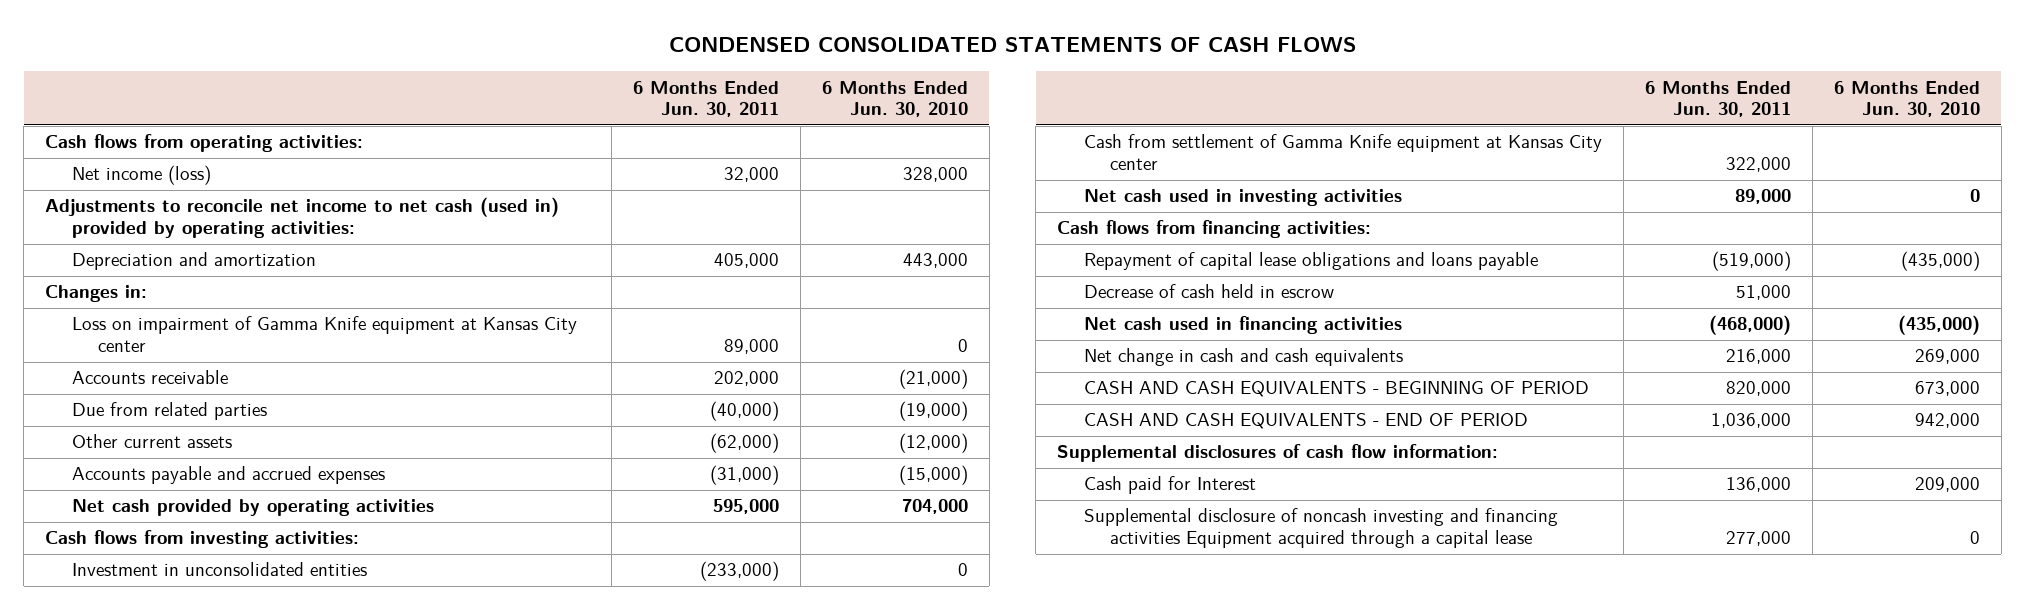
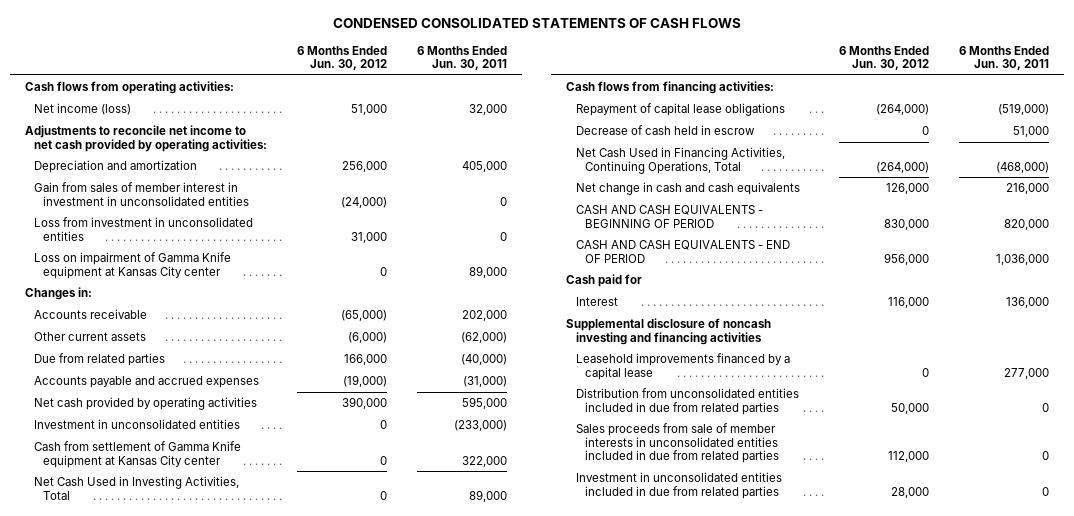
[821,80,968,118] 6 Months Ended Jun. 30, 2010 -> none
none -> [297,45,388,70] 6 Months Ended Jun. 30, 2012
[45,197,560,239] Adjustments to reconcile net income to net cash (used in) provided by operating activities: -> [24,125,268,152] Adjustments to reconcile net income to net cash provided by operating activities:
none -> [34,182,250,206] Gain from sales of member interest in investment in unconsolidated entities
none -> [34,217,254,241] Loss from investment in unconsolidated entities
[45,285,148,303] Changes in: -> [24,287,92,301] Changes in:
[71,402,267,421] Due from related parties -> [34,353,166,367] Due from related parties
[45,530,360,549] Cash flows from investing activities: -> none
[1083,189,1402,207] Net cash used in investing activities -> [34,476,240,500] Net Cash Used in Investing Activities, Total
[1083,252,1538,271] Repayment of capital lease obligations and loans payable -> [575,103,785,117] Repayment of capital lease obligations
[1083,316,1402,335] Net cash used in financing activities -> [575,147,785,174] Net Cash Used in Financing Activities, Continuing Operations, Total
[1057,444,1499,463] Supplemental disclosures of cash flow information: -> none
none -> [566,274,643,288] Cash paid for
[1083,476,1256,495] Cash paid for Interest -> [575,297,618,307] Interest
none -> [566,318,772,345] Supplemental disclosure of noncash investing and financing activities
[1083,508,1558,549] Supplemental disclosure of noncash investing and financing activities Equipment acquired through a capital lease -> [575,353,790,380] Leasehold improvements financed by a capital lease
none -> [575,388,799,415] Distribution from unconsolidated entities included in due from related parties
none -> [575,423,779,464] Sales proceeds from sale of member interests in unconsolidated entities included in due from related parties
none -> [575,472,782,499] Investment in unconsolidated entities included in due from related parties

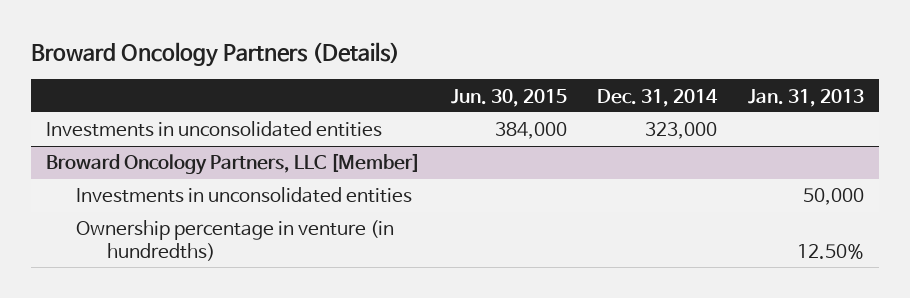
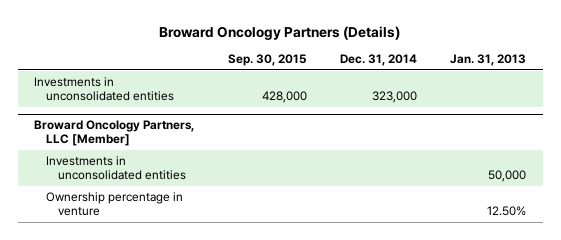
[450,88,567,107] Jun. 30, 2015 -> none
none -> [227,54,307,67] Sep. 30, 2015
[76,220,395,261] Ownership percentage in venture (in hundredths) -> [46,191,184,217] Ownership percentage in venture

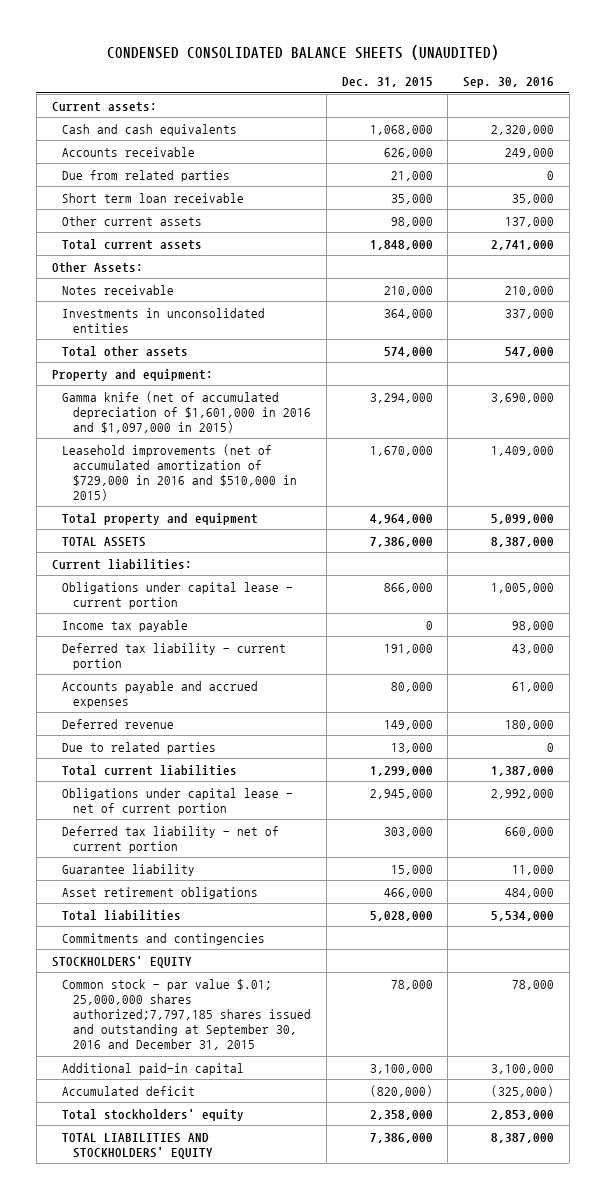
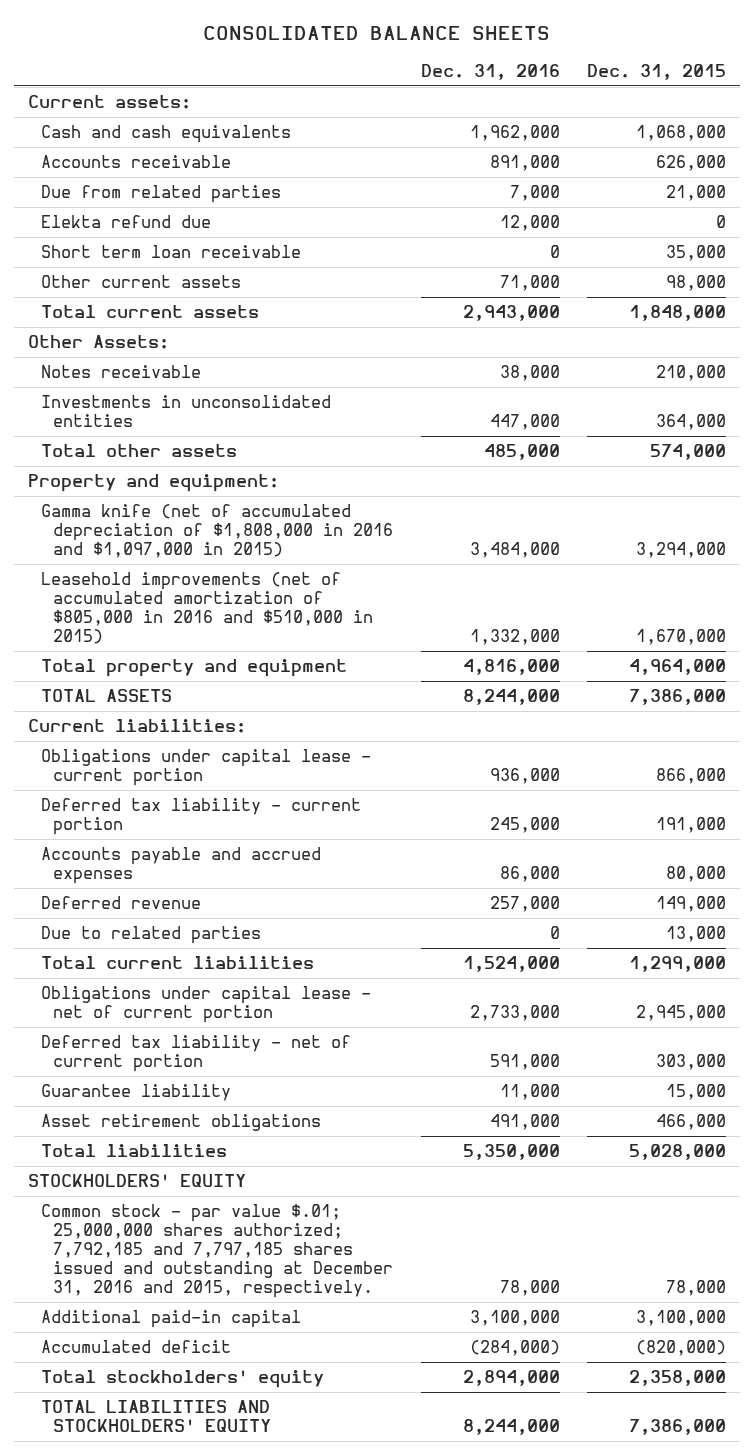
[106,44,499,60] CONDENSED CONSOLIDATED BALANCE SHEETS (UNAUDITED) -> [203,25,551,40] CONSOLIDATED BALANCE SHEETS
[463,77,555,89] Sep. 30, 2016 -> none
none -> [420,63,560,80] Dec. 31, 2016
none -> [40,215,211,229] Elekta refund due
[62,390,312,434] Gamma knife (net of accumulated depreciation of $1,601,000 in 2016 and $1,097,000 in 2015) -> [40,504,394,558] Gamma knife (net of accumulated depreciation of $1,808,000 in 2016 and $1,097,000 in 2015)
[62,443,298,502] Leasehold improvements (net of accumulated amortization of $729,000 in 2016 and $510,000 in 2015) -> [40,572,374,644] Leasehold improvements (net of accumulated amortization of $805,000 in 2016 and $510,000 in 2015)
[62,619,189,632] Income tax payable -> none
[62,932,266,945] Commitments and contingencies -> none
[62,978,312,1051] Common stock - par value $.01; 25,000,000 shares authorized;7,797,185 shares issued and outstanding at September 30, 2016 and December 31, 2015 -> [40,1204,394,1298] Common stock - par value $.01; 25,000,000 shares authorized; 7,792,185 and 7,797,185 shares issued and outstanding at December 31, 2016 and 2015, respectively.

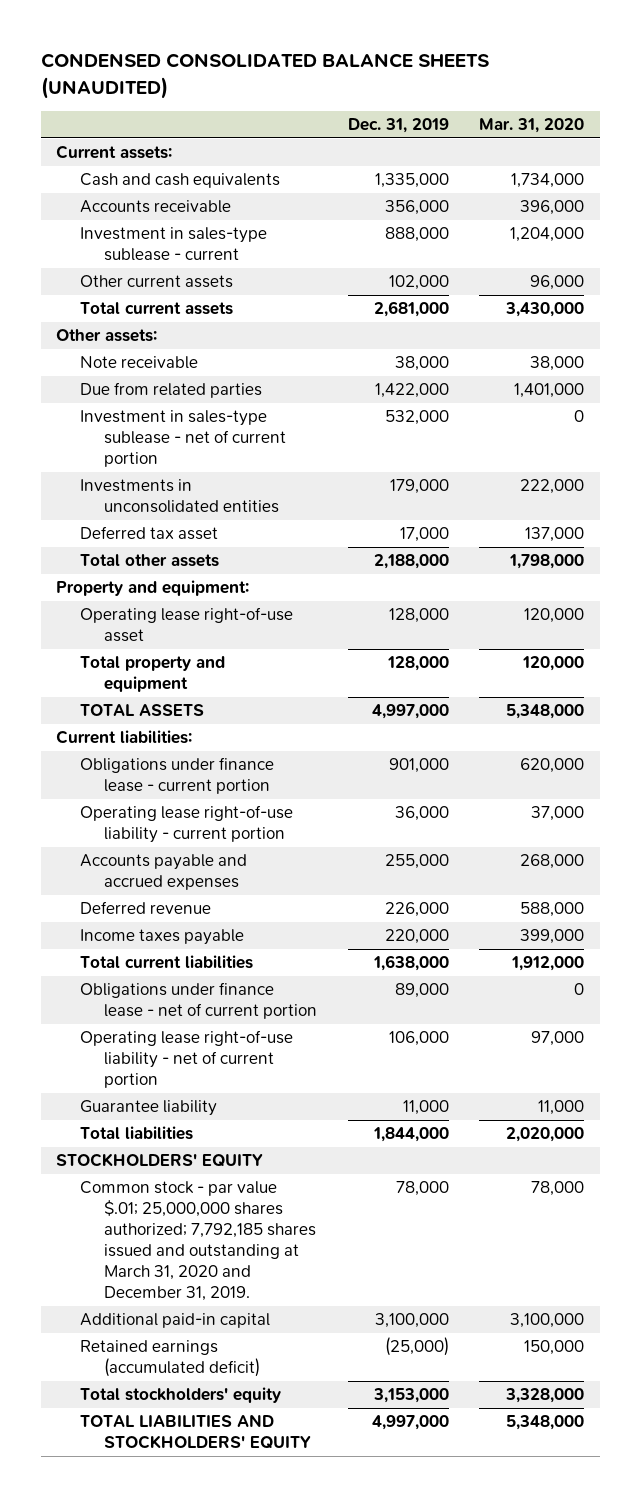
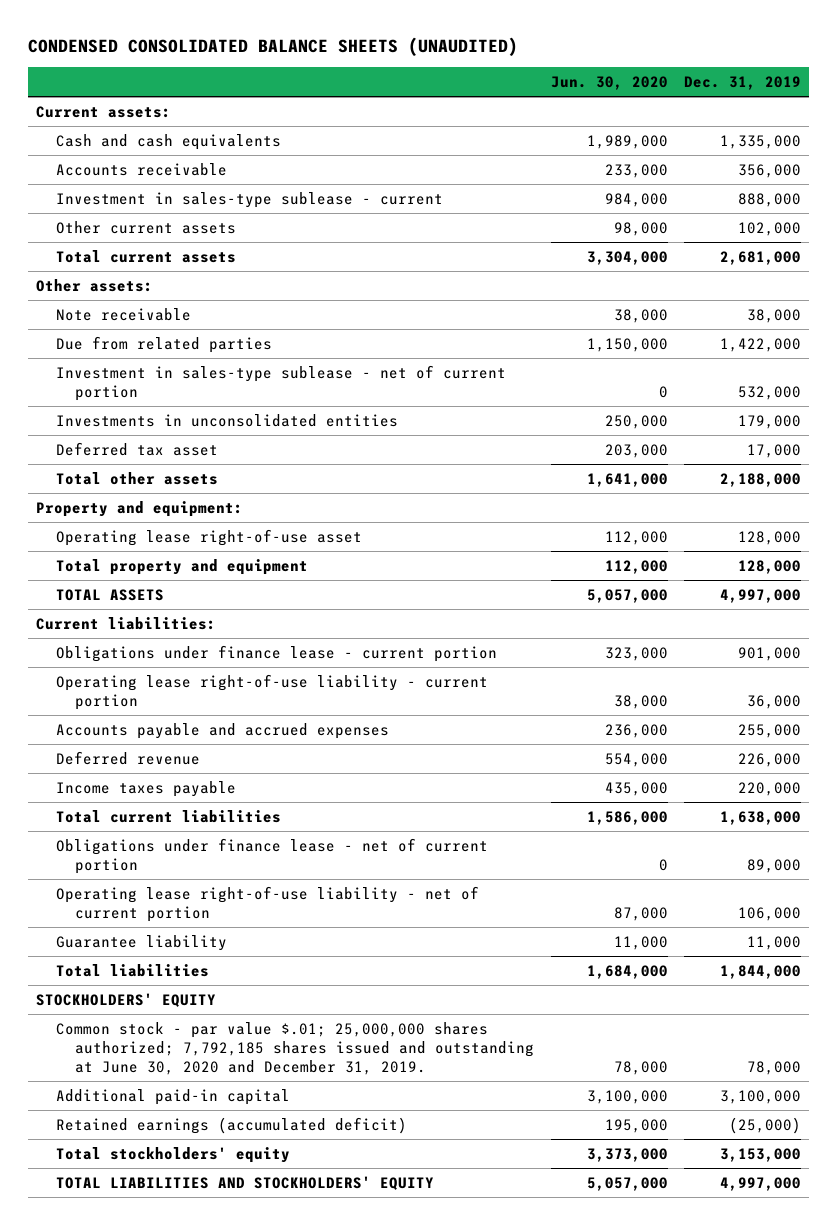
[479,118,585,134] Mar. 31, 2020 -> none
none -> [550,75,668,90] Jun. 30, 2020
[80,1181,317,1302] Common stock - par value $.01; 25,000,000 shares authorized; 7,792,185 shares issued and outstanding at March 31, 2020 and December 31, 2019. -> [55,1021,535,1075] Common stock - par value $.01; 25,000,000 shares authorized; 7,792,185 shares issued and outstanding at June 30, 2020 and December 31, 2019.

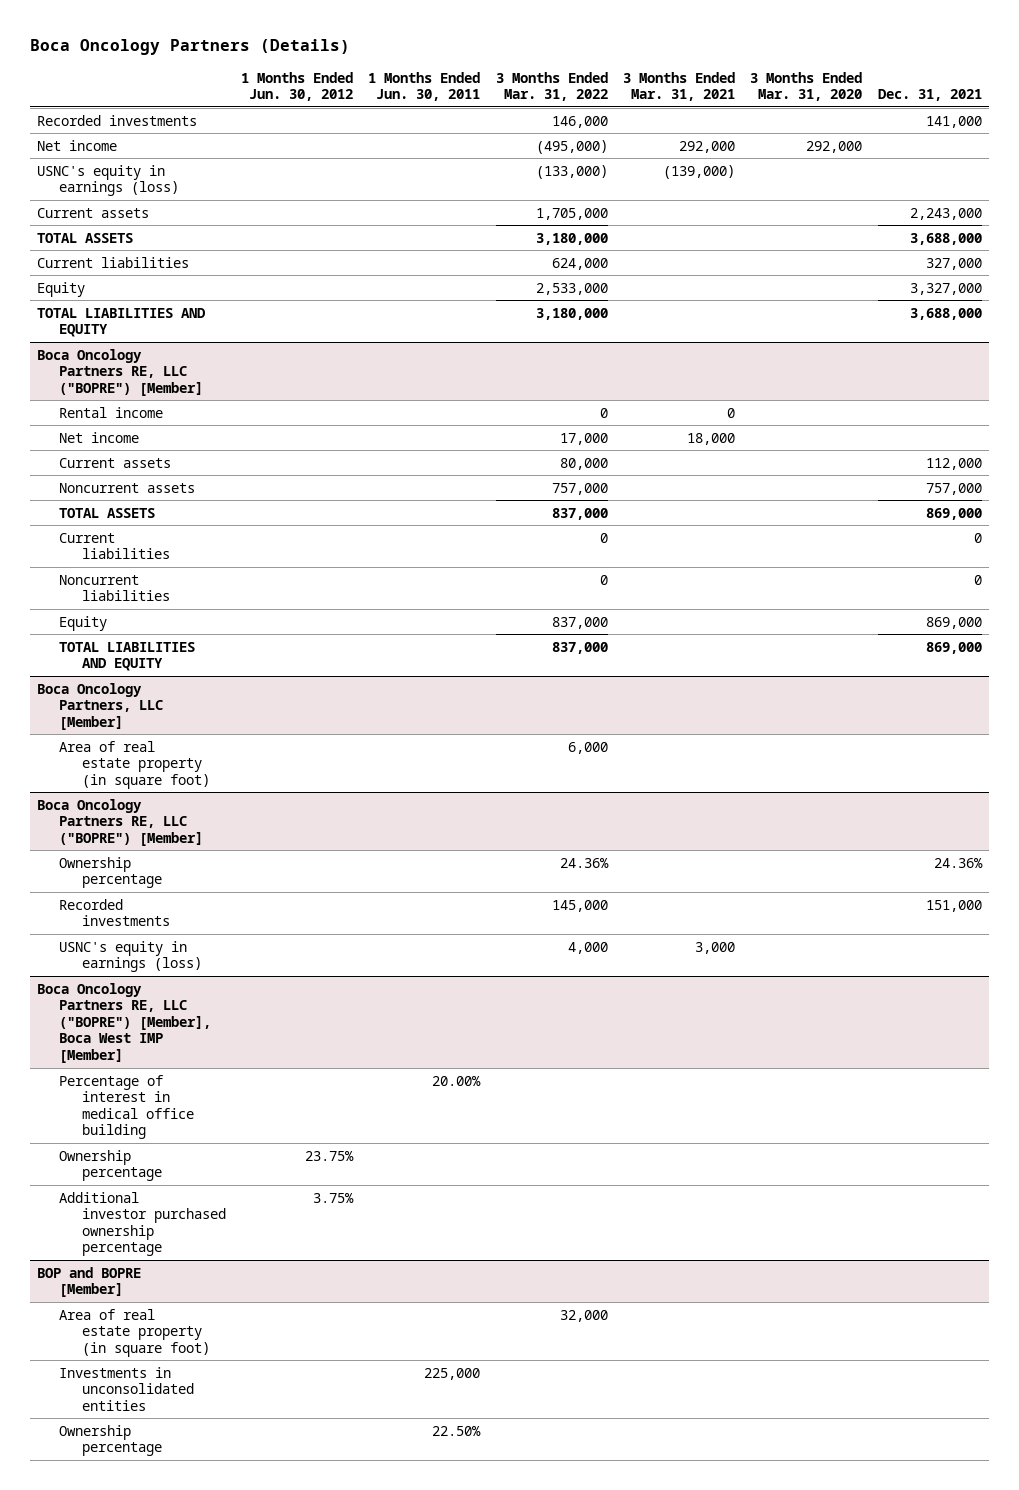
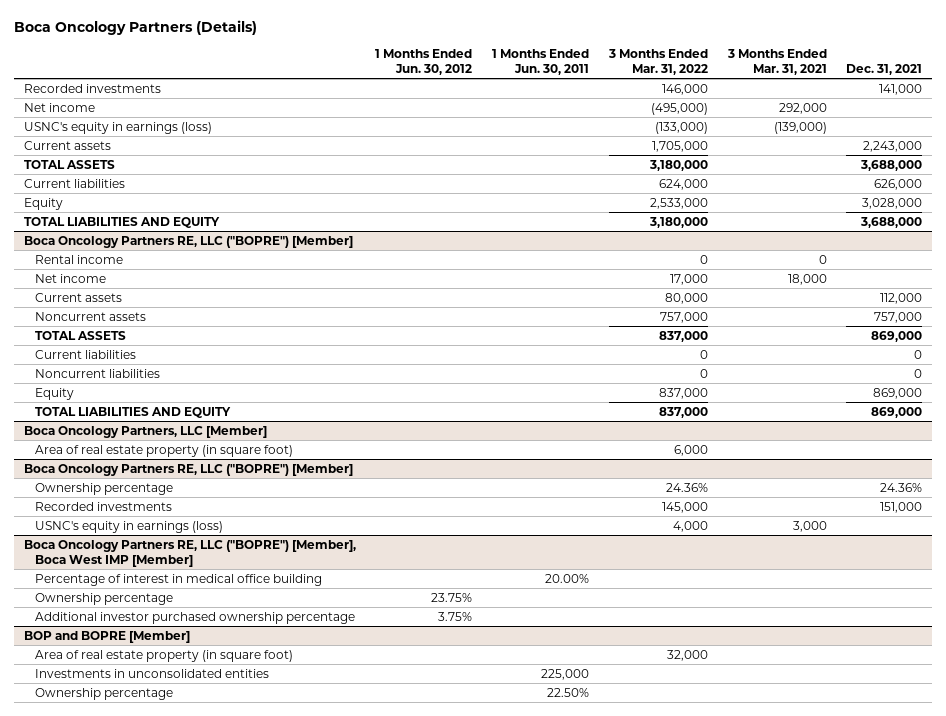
[750,71,863,102] 3 Months Ended Mar. 31, 2020 -> none
[925,257,982,270] 327,000 -> [874,178,923,190] 626,000
[909,282,982,295] 3,327,000 -> [862,197,923,209] 3,028,000

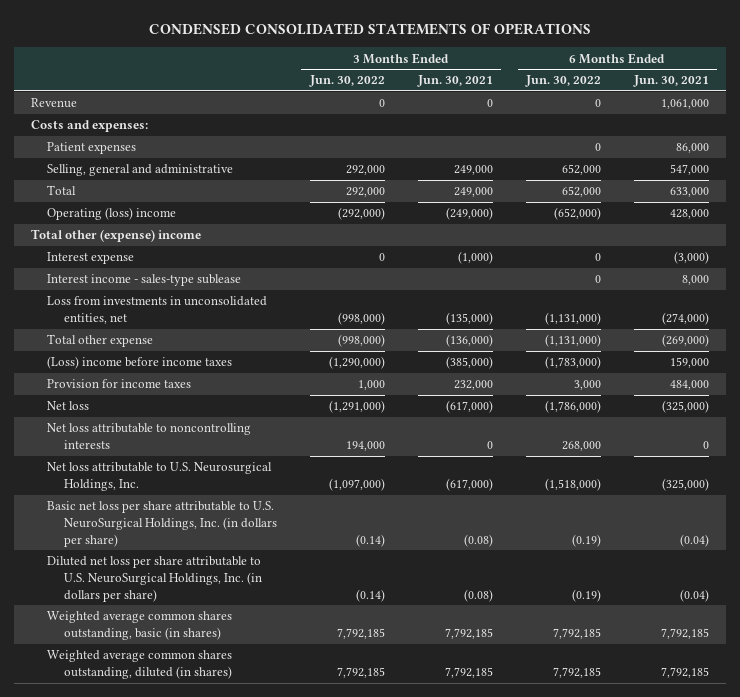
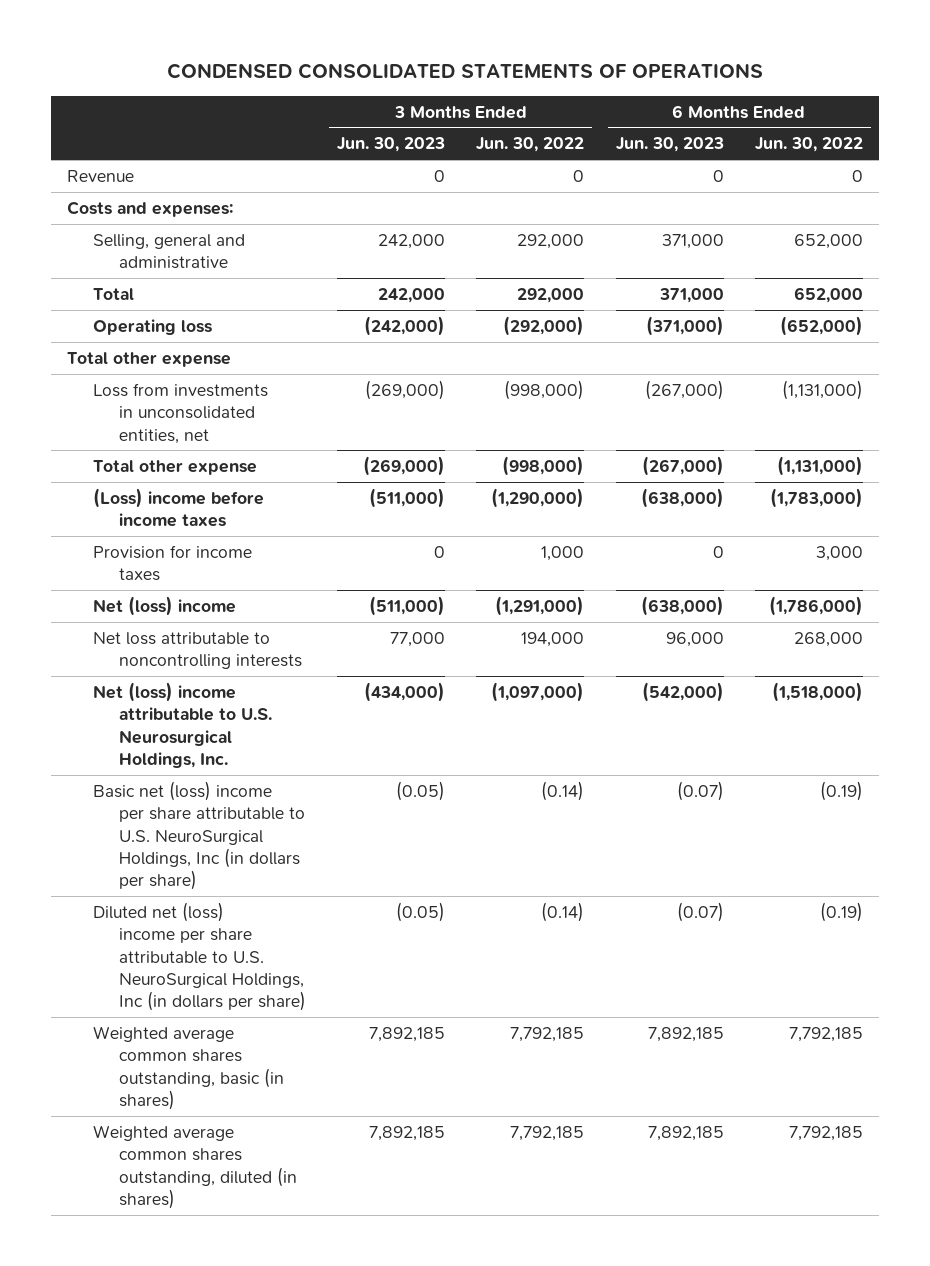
[416,75,493,88] Jun. 30, 2021 -> none
[633,75,710,88] Jun. 30, 2021 -> none
none -> [337,137,446,153] Jun. 30, 2023
none -> [615,137,724,153] Jun. 30, 2023
[47,142,137,155] Patient expenses -> none
[47,252,135,265] Interest expense -> none
[47,274,242,287] Interest income - sales-type sublease -> none
[47,207,177,221] Operating (loss) income -> [92,318,212,335] Operating loss
[30,229,201,243] Total other (expense) income -> [66,351,231,367] Total other expense
[47,401,90,411] Net loss -> [92,595,236,616] Net (loss) income
[47,462,273,491] Net loss attributable to U.S. Neurosurgical Holdings, Inc. -> [92,681,272,769] Net (loss) income attributable to U.S. Neurosurgical Holdings, Inc.
[47,501,277,547] Basic net loss per share attributable to U.S. NeuroSurgical Holdings, Inc. (in dollars per share) -> [92,780,305,891] Basic net (loss) income per share attributable to U.S. NeuroSurgical Holdings, Inc (in dollars per share)
[47,556,262,602] Diluted net loss per share attributable to U.S. NeuroSurgical Holdings, Inc. (in dollars per share) -> [92,901,306,1012] Diluted net (loss) income per share attributable to U.S. NeuroSurgical Holdings, Inc (in dollars per share)

